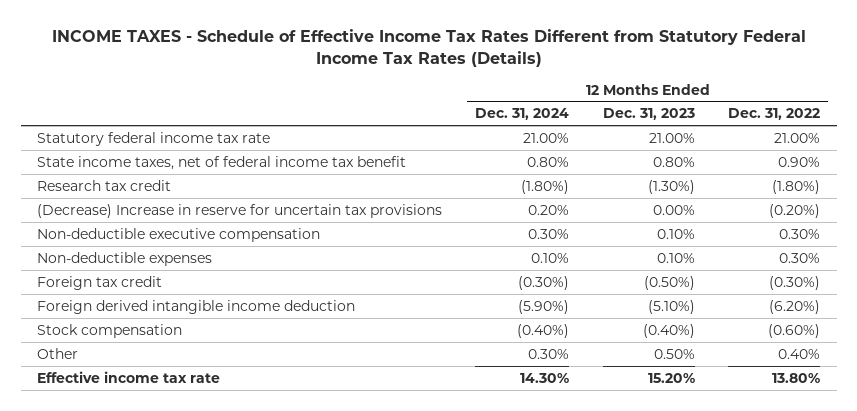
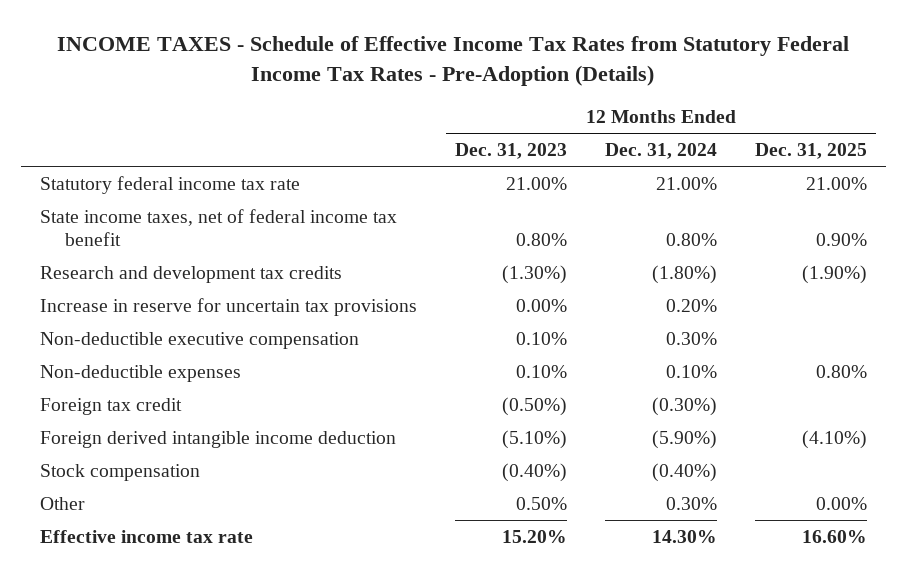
[51,29,806,67] INCOME TAXES - Schedule of Effective Income Tax Rates Different from Statutory Federal Income Tax Rates (Details) -> [57,36,850,87] INCOME TAXES - Schedule of Effective Income Tax Rates from Statutory Federal Income Tax Rates - Pre-Adoption (Details)
[727,108,820,121] Dec. 31, 2022 -> none
none -> [754,143,867,160] Dec. 31, 2025
[37,179,172,191] Research tax credit -> [40,265,343,283] Research and development tax credits
[37,203,443,218] (Decrease) Increase in reserve for uncertain tax provisions -> [40,297,418,316] Increase in reserve for uncertain tax provisions

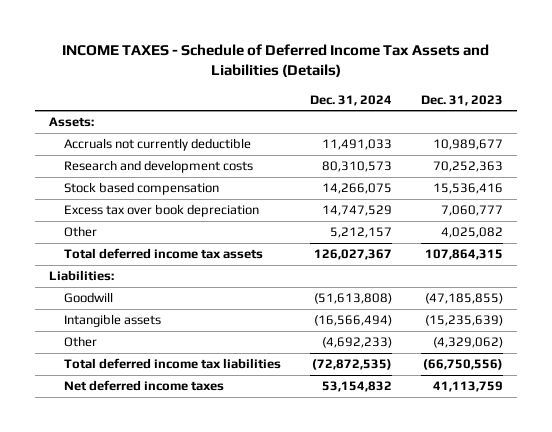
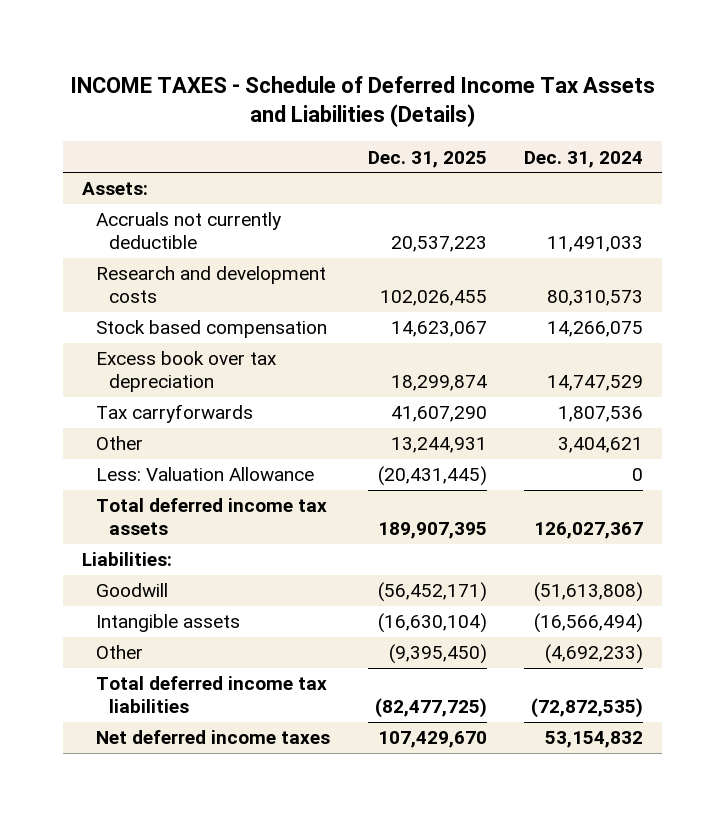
[420,94,503,106] Dec. 31, 2023 -> none
none -> [367,150,487,168] Dec. 31, 2025
[64,204,260,218] Excess tax over book depreciation -> [95,351,277,392] Excess book over tax depreciation
none -> [95,404,253,424] Tax carryforwards
[330,227,393,239] 5,212,157 -> [558,437,644,454] 3,404,621
none -> [95,467,314,482] Less: Valuation Allowance

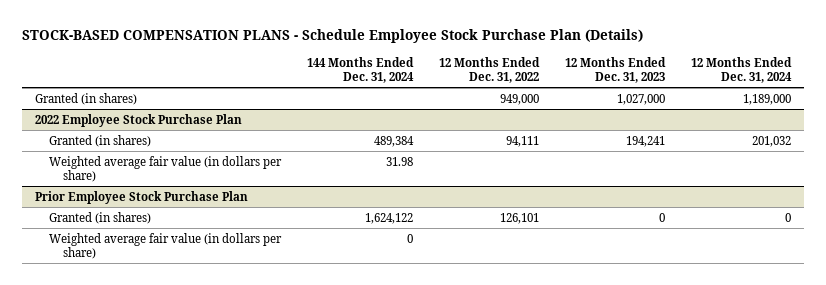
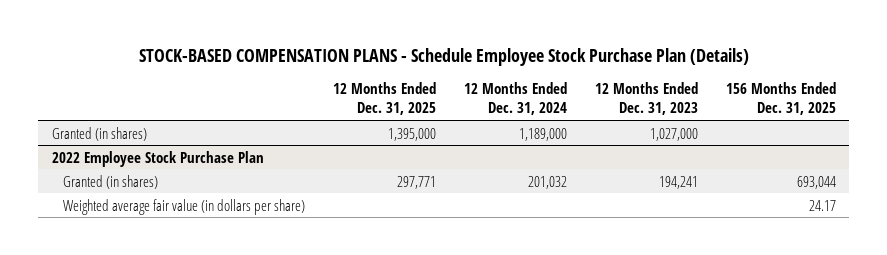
[306,56,414,84] 144 Months Ended Dec. 31, 2024 -> none
[438,56,540,84] 12 Months Ended Dec. 31, 2022 -> none
none -> [333,82,437,116] 12 Months Ended Dec. 31, 2025
none -> [725,82,836,116] 156 Months Ended Dec. 31, 2025
[35,190,249,204] Prior Employee Stock Purchase Plan -> none
[48,211,151,224] Granted (in shares) -> none
[48,232,282,260] Weighted average fair value (in dollars per share) -> none

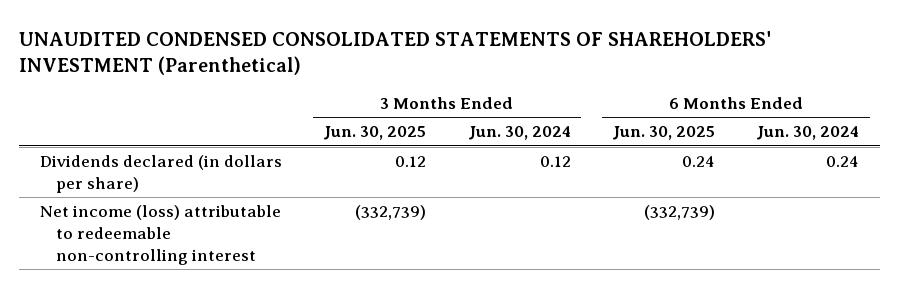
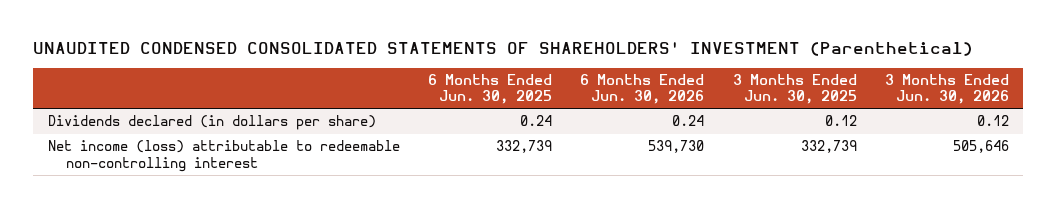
[467,126,571,141] Jun. 30, 2024 -> none
[756,126,860,141] Jun. 30, 2024 -> none
none -> [580,74,705,105] 6 Months Ended Jun. 30, 2026
none -> [885,74,1010,105] 3 Months Ended Jun. 30, 2026
[355,205,427,221] (332,739) -> [800,140,857,154] 332,739
[643,205,715,221] (332,739) -> [496,140,553,154] 332,739

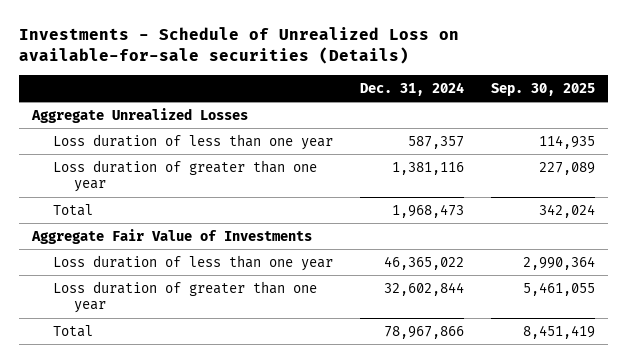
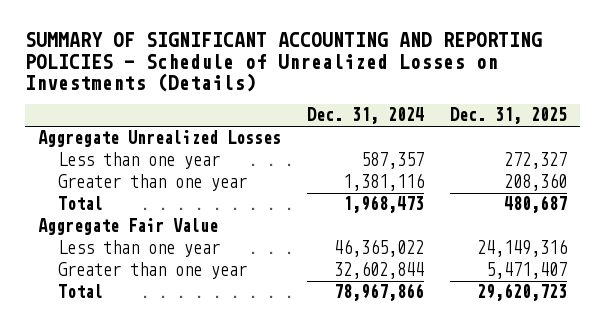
[18,27,459,65] Investments - Schedule of Unrealized Loss on available-for-sale securities (Details) -> [25,31,543,93] SUMMARY OF SIGNIFICANT ACCOUNTING AND REPORTING POLICIES - Schedule of Unrealized Losses on Investments (Details)
[490,82,595,96] Sep. 30, 2025 -> none
none -> [450,107,568,125] Dec. 31, 2025
[52,133,333,150] Loss duration of less than one year -> [58,152,221,170] Less than one year
[52,159,317,193] Loss duration of greater than one year -> [58,174,248,192] Greater than one year
[31,228,313,244] Aggregate Fair Value of Investments -> [38,218,219,236] Aggregate Fair Value
[52,254,333,271] Loss duration of less than one year -> [58,240,221,258] Less than one year
[52,280,317,314] Loss duration of greater than one year -> [58,262,248,280] Greater than one year

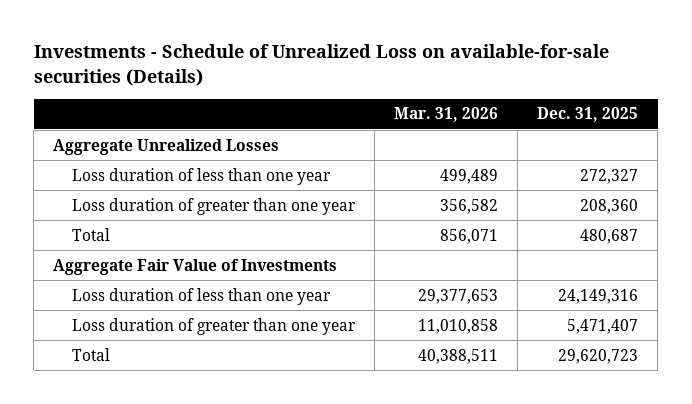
[25,31,543,93] SUMMARY OF SIGNIFICANT ACCOUNTING AND REPORTING POLICIES - Schedule of Unrealized Losses on Investments (Details) -> [33,44,609,86] Investments - Schedule of Unrealized Loss on available-for-sale securities (Details)
[307,107,425,125] Dec. 31, 2024 -> none
none -> [394,107,499,123] Mar. 31, 2026
[58,152,221,170] Less than one year -> [71,167,331,185] Loss duration of less than one year
[58,174,248,192] Greater than one year -> [71,197,356,215] Loss duration of greater than one year
[38,218,219,236] Aggregate Fair Value -> [53,258,338,275] Aggregate Fair Value of Investments
[58,240,221,258] Less than one year -> [71,287,331,305] Loss duration of less than one year
[58,262,248,280] Greater than one year -> [71,317,356,335] Loss duration of greater than one year

